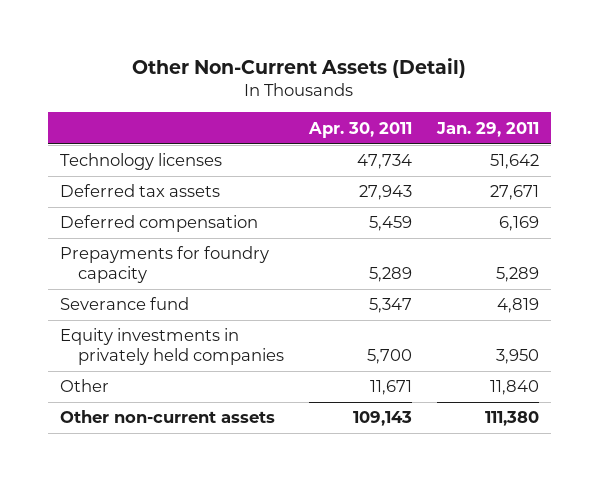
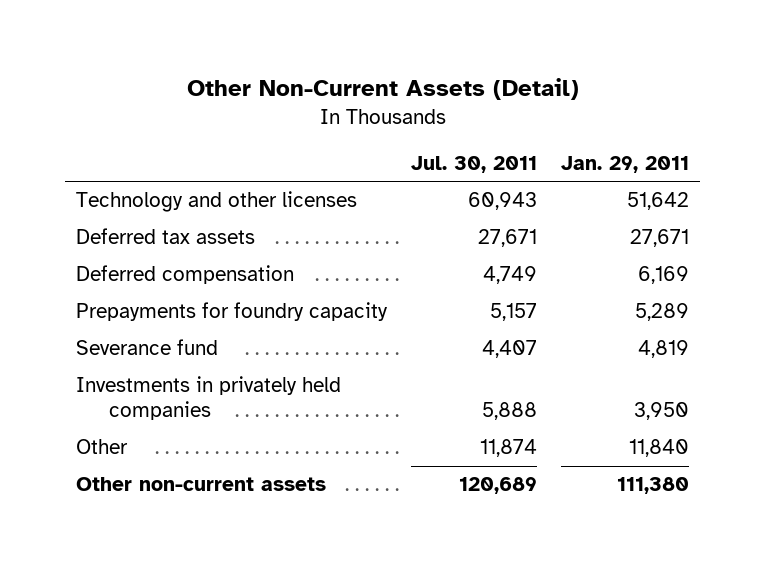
[307,121,412,138] Apr. 30, 2011 -> none
none -> [411,155,538,173] Jul. 30, 2011
[60,153,223,171] Technology licenses -> [76,191,358,213] Technology and other licenses
[60,328,285,366] Equity investments in privately held companies -> [76,376,342,421] Investments in privately held companies

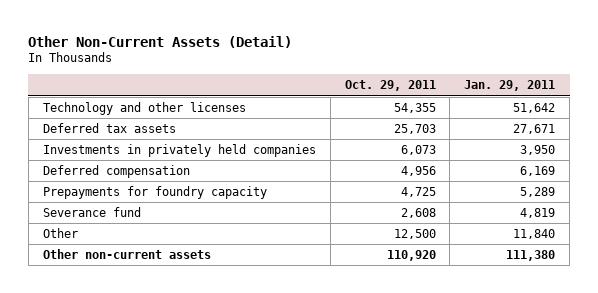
[411,155,538,173] Jul. 30, 2011 -> none
none -> [344,80,436,92] Oct. 29, 2011
[76,376,342,421] Investments in privately held companies -> [42,143,316,157] Investments in privately held companies

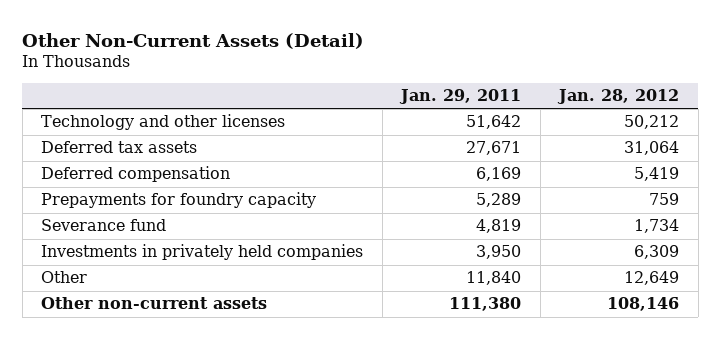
[344,80,436,92] Oct. 29, 2011 -> none
none -> [557,89,680,105] Jan. 28, 2012
[42,143,316,157] Investments in privately held companies -> [41,244,364,261] Investments in privately held companies

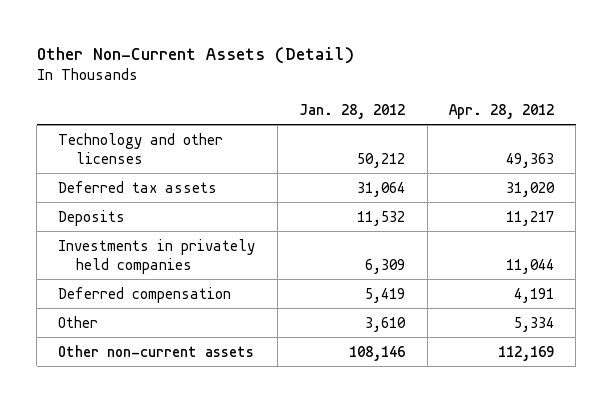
[399,89,522,105] Jan. 29, 2011 -> none
none -> [449,103,555,119] Apr. 28, 2012
[41,192,317,209] Prepayments for foundry capacity -> none
[41,219,167,232] Severance fund -> none
none -> [58,209,126,226] Deposits
[41,166,231,183] Deferred compensation -> [58,286,232,303] Deferred compensation
[624,271,680,286] 12,649 -> [365,316,407,332] 3,610

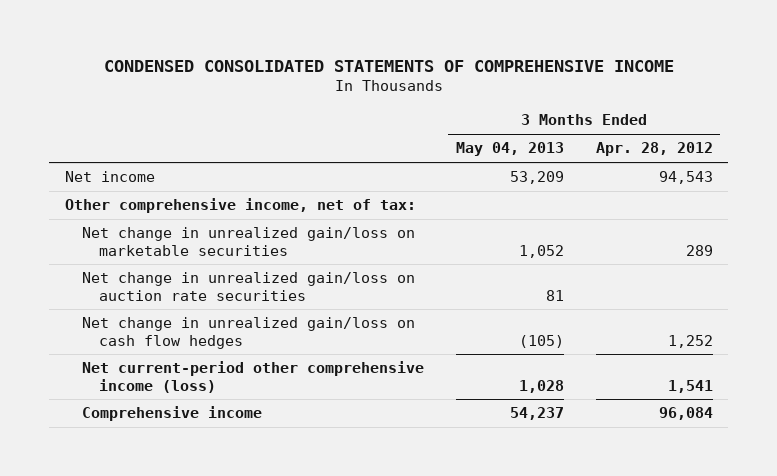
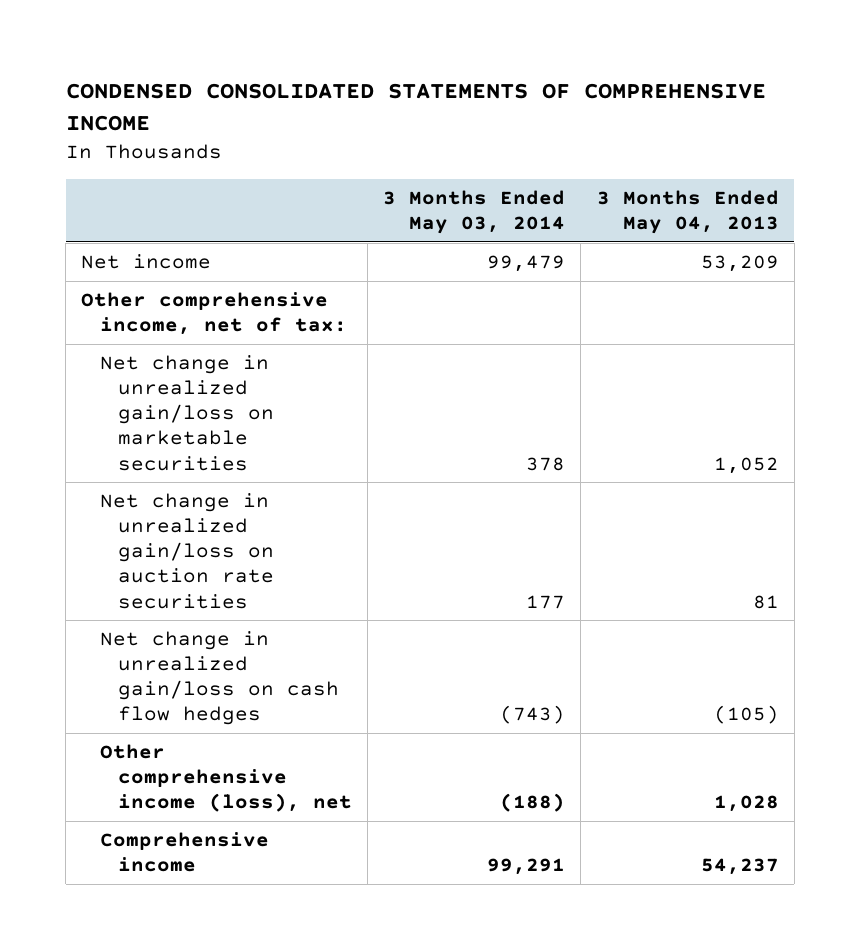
[595,142,713,157] Apr. 28, 2012 -> none
none -> [383,189,566,235] 3 Months Ended May 03, 2014
[81,361,424,393] Net current-period other comprehensive income (loss) -> [99,744,353,813] Other comprehensive income (loss), net

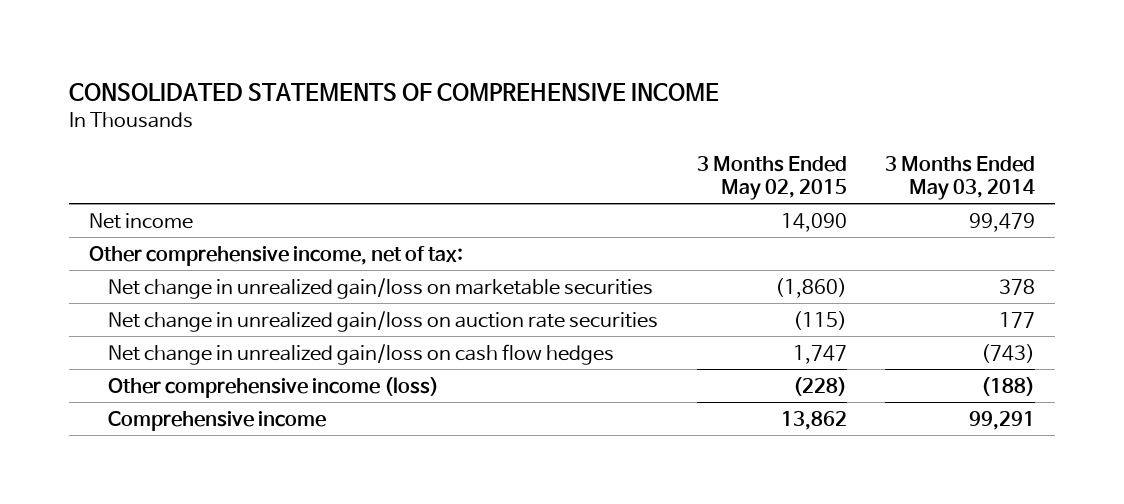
[65,82,766,132] CONDENSED CONSOLIDATED STATEMENTS OF COMPREHENSIVE INCOME -> [69,83,720,103] CONSOLIDATED STATEMENTS OF COMPREHENSIVE INCOME
[596,189,779,235] 3 Months Ended May 04, 2013 -> none
none -> [696,155,847,200] 3 Months Ended May 02, 2015
[99,744,353,813] Other comprehensive income (loss), net -> [107,376,439,398] Other comprehensive income (loss)

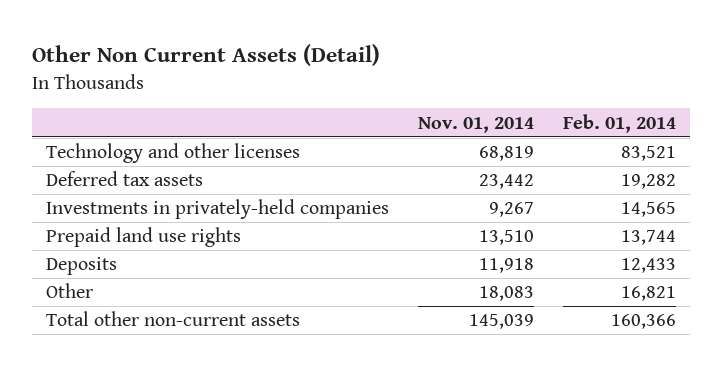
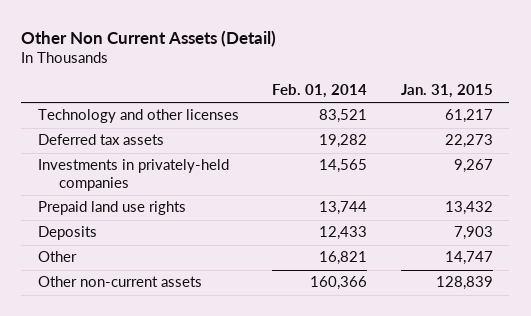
[417,116,534,133] Nov. 01, 2014 -> none
none -> [400,84,493,99] Jan. 31, 2015
[46,311,301,327] Total other non-current assets -> [37,276,202,288] Other non-current assets

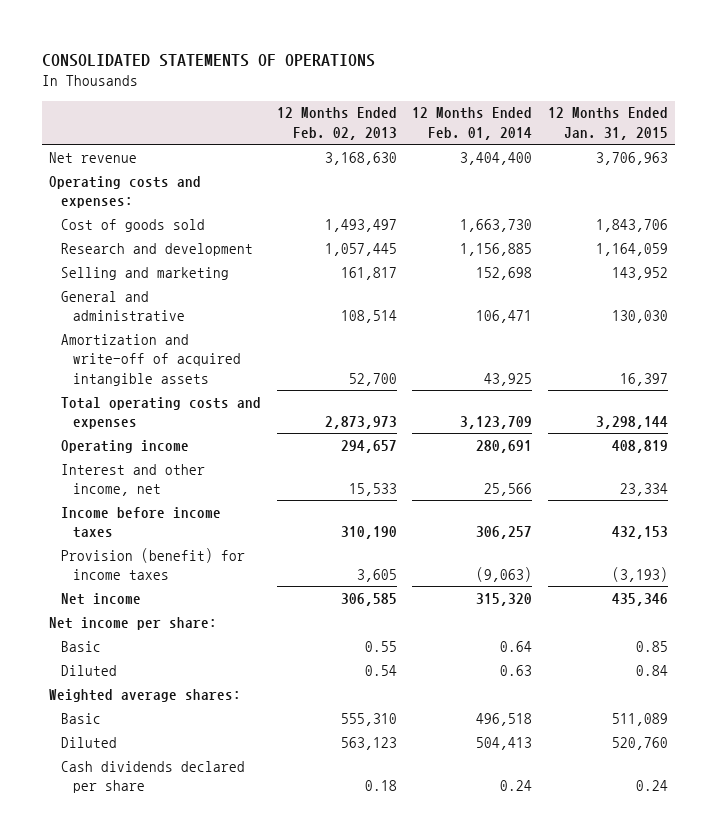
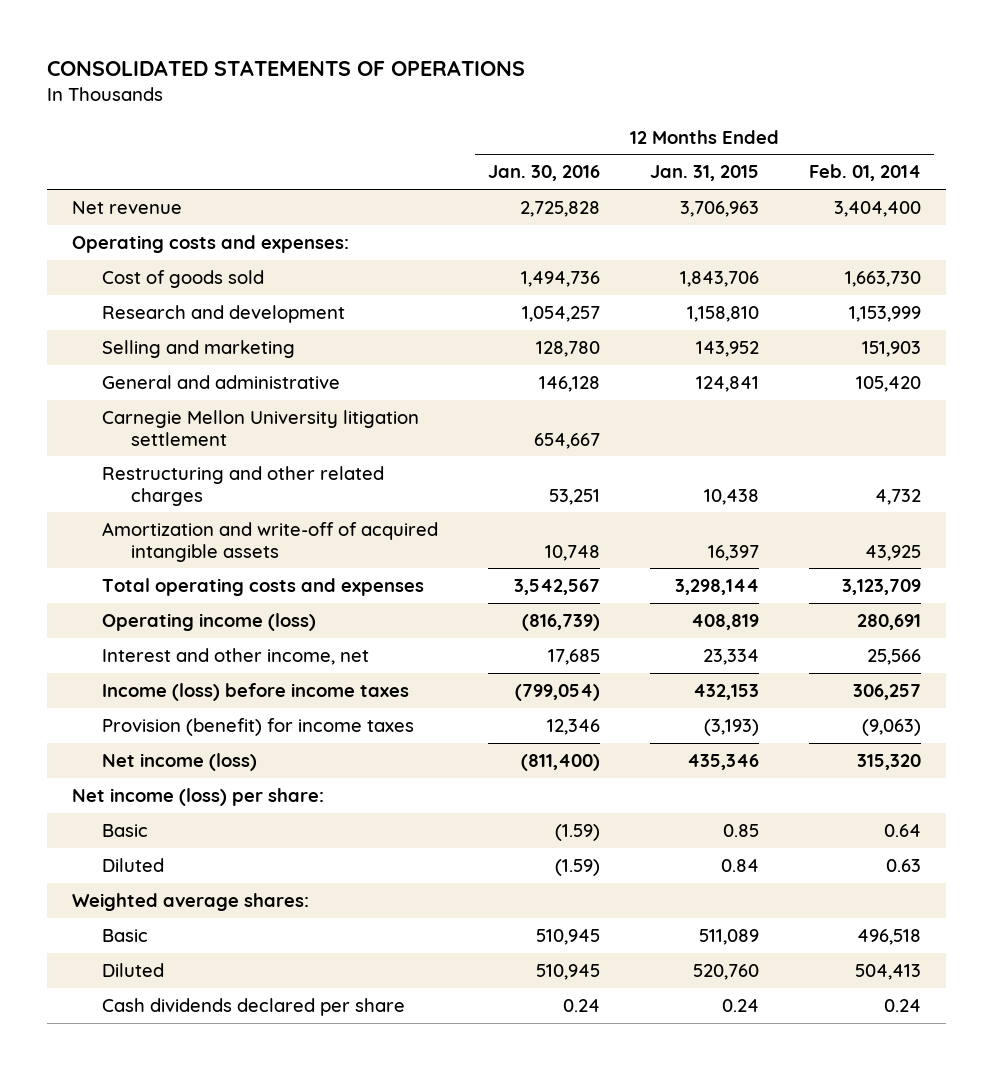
[276,107,397,140] 12 Months Ended Feb. 02, 2013 -> none
none -> [487,165,600,182] Jan. 30, 2016
[460,242,533,256] 1,156,885 -> [849,305,922,322] 1,153,999
[595,242,668,256] 1,164,059 -> [687,305,760,322] 1,158,810
[476,266,533,280] 152,698 -> [862,340,922,357] 151,903
[476,310,533,324] 106,471 -> [856,375,922,392] 105,420
[611,310,668,324] 130,030 -> [696,375,760,392] 124,841
none -> [101,409,419,446] Carnegie Mellon University litigation settlement
none -> [101,465,384,506] Restructuring and other related charges
[61,439,190,453] Operating income -> [101,612,316,631] Operating income (loss)
[61,506,222,539] Income before income taxes -> [101,682,409,701] Income (loss) before income taxes
[61,592,142,605] Net income -> [101,752,257,771] Net income (loss)
[49,616,218,630] Net income per share: -> [72,787,325,806] Net income (loss) per share:

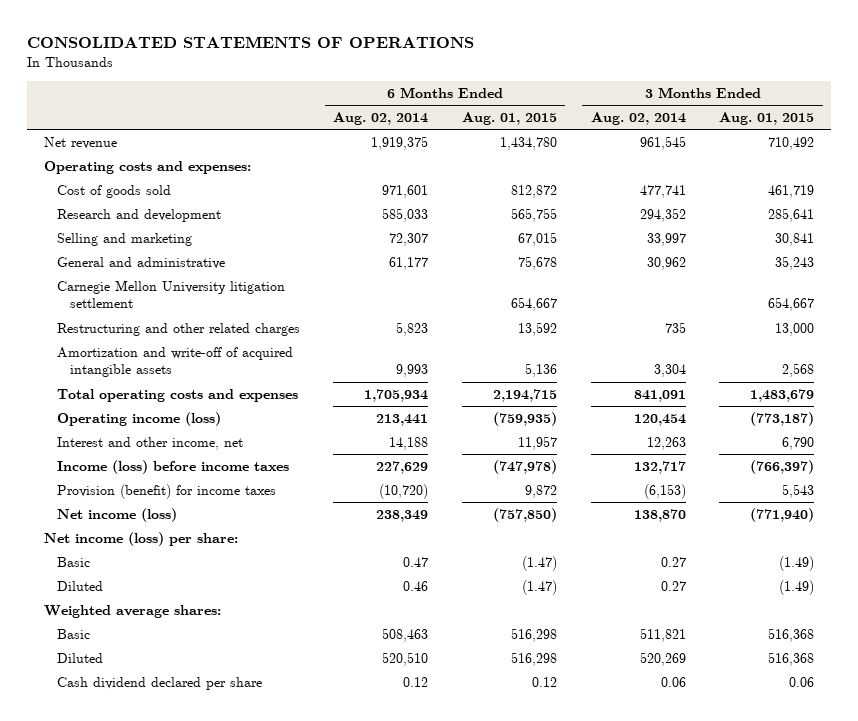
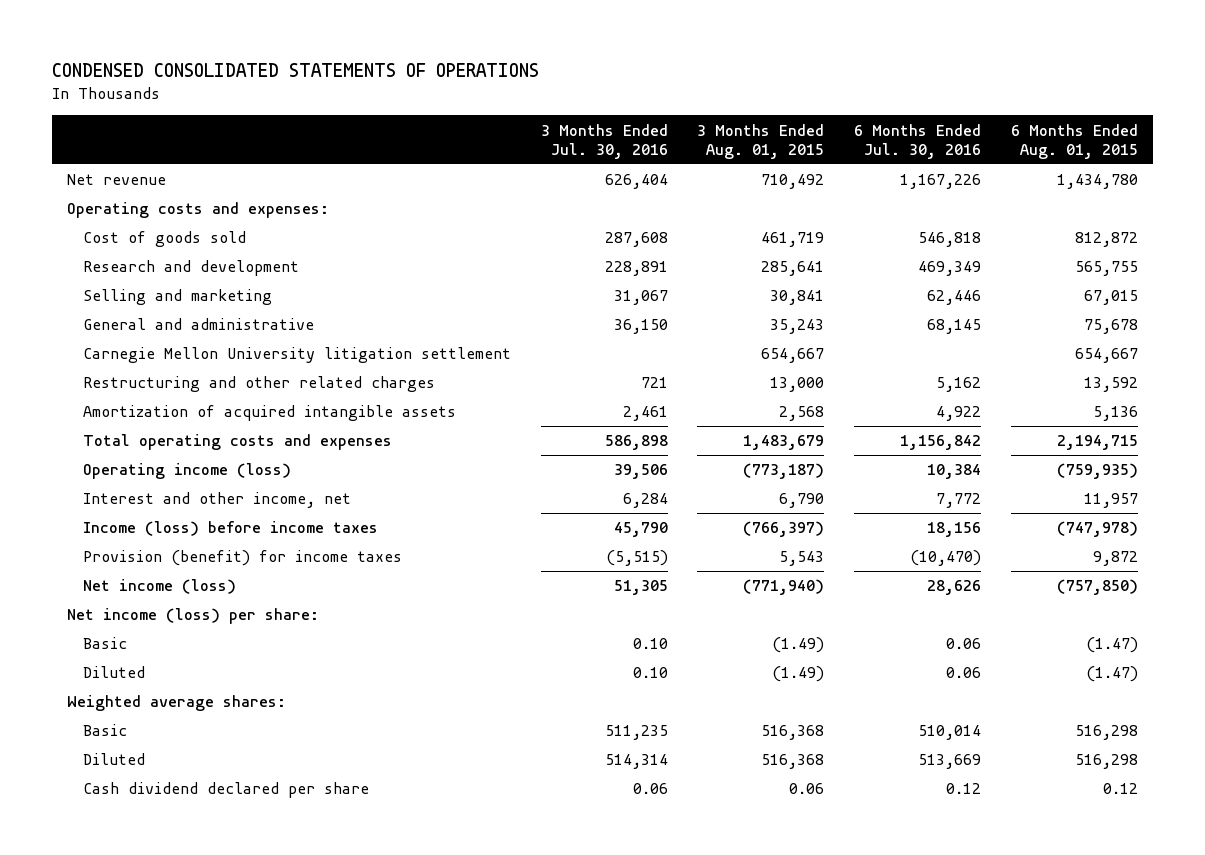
[26,36,474,49] CONSOLIDATED STATEMENTS OF OPERATIONS -> [52,63,540,78] CONDENSED CONSOLIDATED STATEMENTS OF OPERATIONS
[333,112,429,126] Aug. 02, 2014 -> none
[590,112,686,126] Aug. 02, 2014 -> none
none -> [540,123,668,159] 3 Months Ended Jul. 30, 2016
none -> [854,123,982,159] 6 Months Ended Jul. 30, 2016
[56,346,293,378] Amortization and write-off of acquired intangible assets -> [83,405,457,422] Amortization of acquired intangible assets

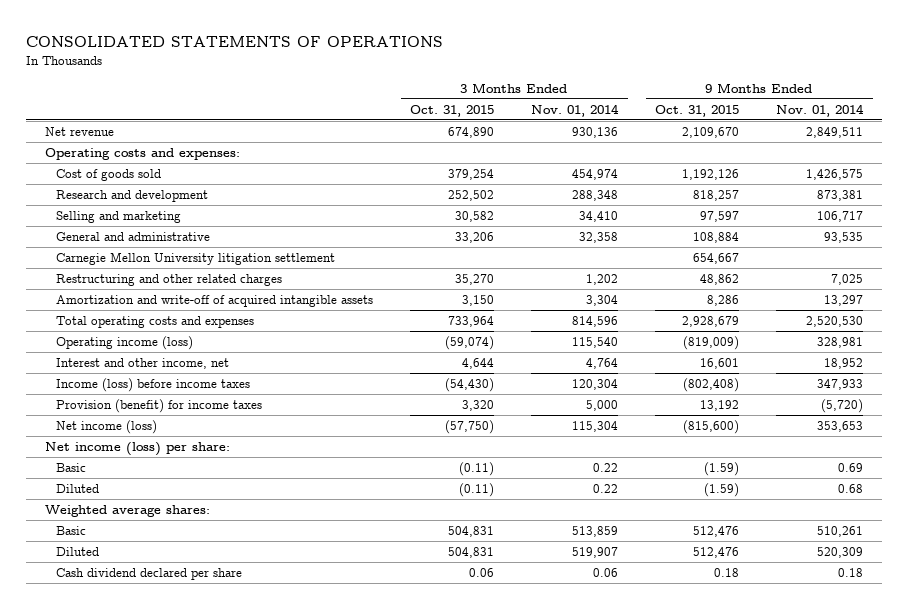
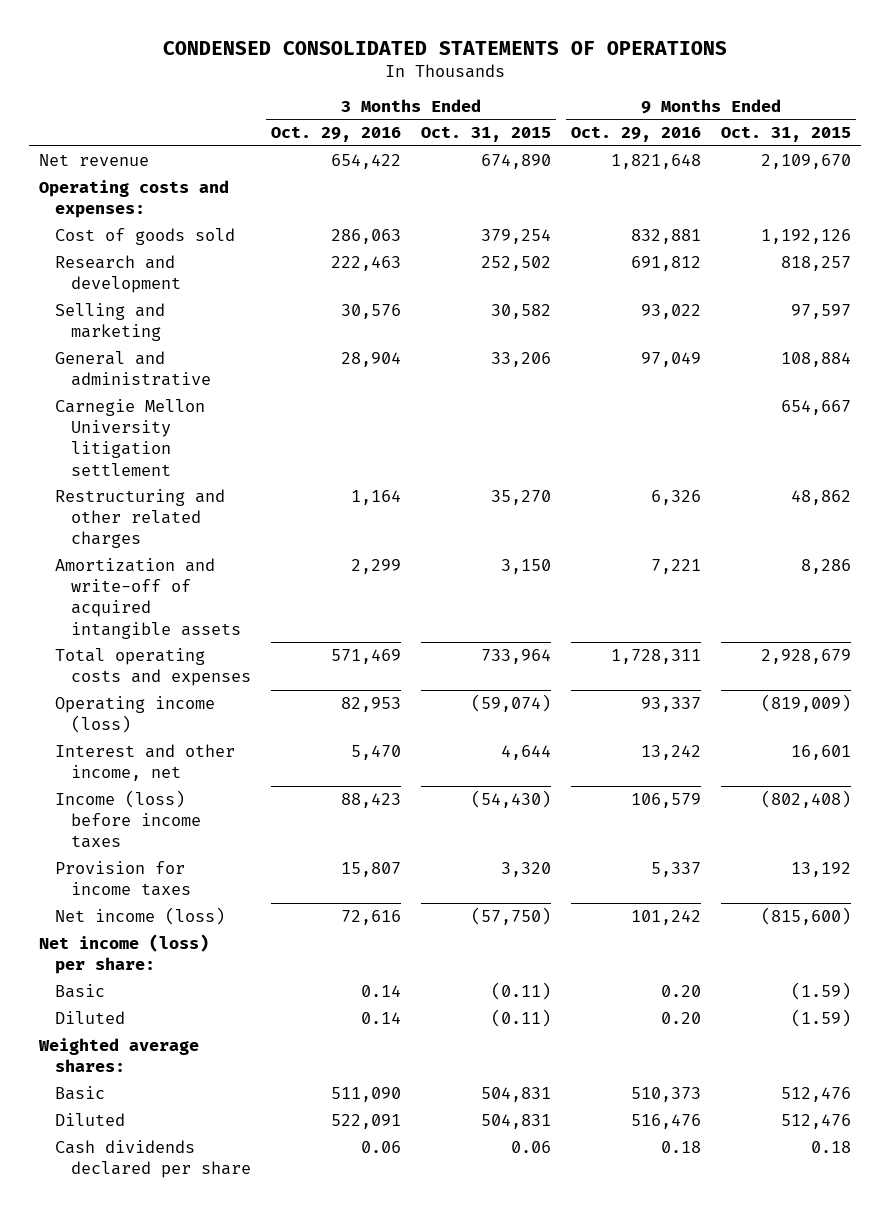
[26,35,444,47] CONSOLIDATED STATEMENTS OF OPERATIONS -> [163,40,728,55] CONDENSED CONSOLIDATED STATEMENTS OF OPERATIONS
[531,103,620,117] Nov. 01, 2014 -> none
[776,103,865,117] Nov. 01, 2014 -> none
none -> [271,126,402,143] Oct. 29, 2016
none -> [571,126,702,143] Oct. 29, 2016
[56,398,263,413] Provision (benefit) for income taxes -> [55,860,192,897] Provision for income taxes
[56,567,243,580] Cash dividend declared per share -> [55,1139,252,1179] Cash dividends declared per share

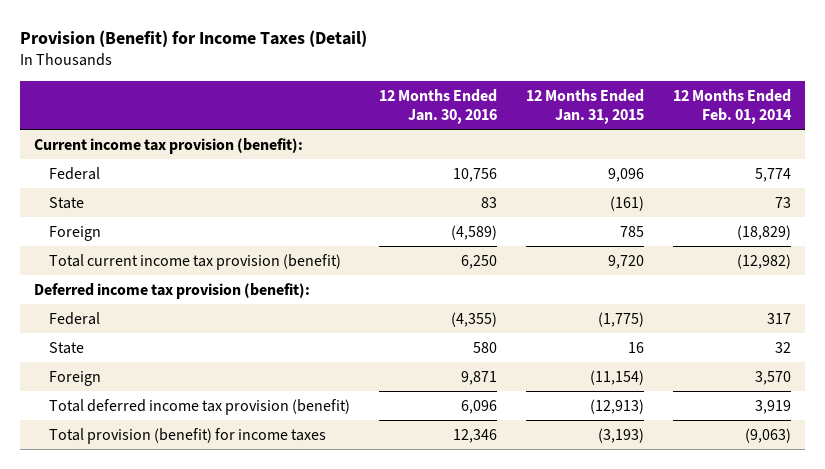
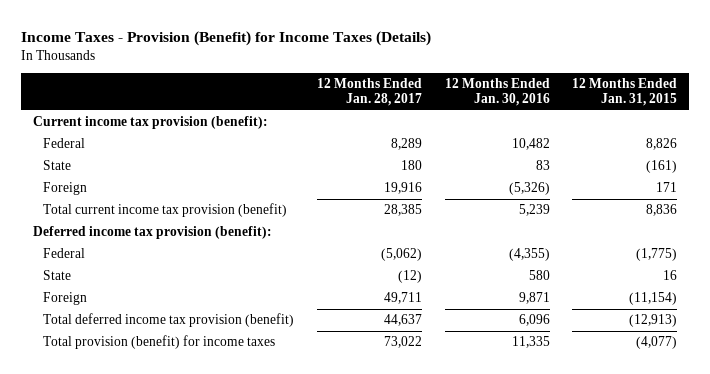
[19,30,367,48] Provision (Benefit) for Income Taxes (Detail) -> [21,30,432,46] Income Taxes - Provision (Benefit) for Income Taxes (Details)
[672,89,792,124] 12 Months Ended Feb. 01, 2014 -> none
none -> [316,78,422,107] 12 Months Ended Jan. 28, 2017
[453,167,498,182] 10,756 -> [511,138,550,151] 10,482
[607,167,644,182] 9,096 -> [646,138,678,151] 8,826
[451,224,498,240] (4,589) -> [508,182,550,196] (5,326)
[619,225,644,237] 785 -> [656,182,678,193] 171
[461,254,498,269] 6,250 -> [518,204,550,217] 5,239
[607,254,644,269] 9,720 -> [646,204,678,217] 8,836
[453,428,498,443] 12,346 -> [511,336,550,349] 11,335
[597,427,644,443] (3,193) -> [636,336,678,350] (4,077)

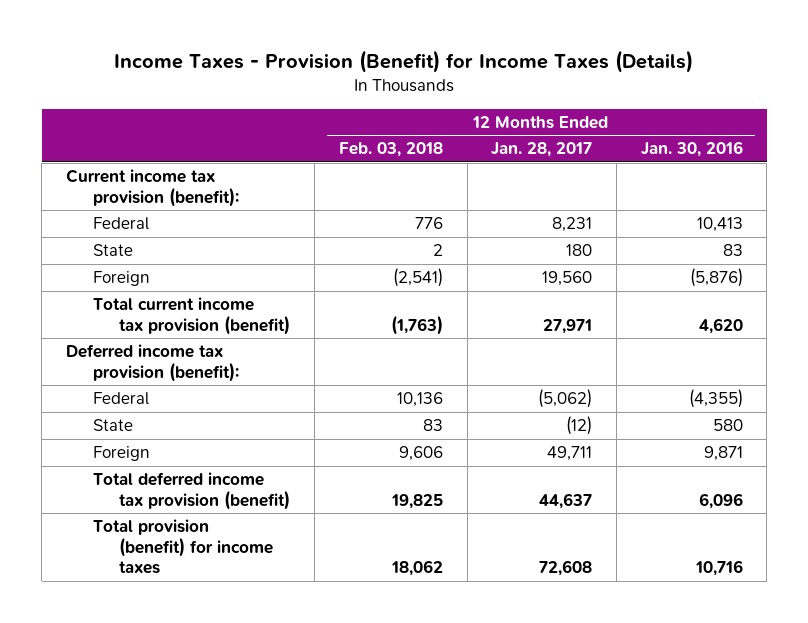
[572,78,678,107] 12 Months Ended Jan. 31, 2015 -> none
none -> [338,142,443,158] Feb. 03, 2018
[390,138,422,151] 8,289 -> [552,217,593,233] 8,231
[511,138,550,151] 10,482 -> [696,217,743,233] 10,413
[383,182,422,195] 19,916 -> [542,271,593,287] 19,560
[508,182,550,196] (5,326) -> [689,268,743,288] (5,876)
[383,204,422,217] 28,385 -> [543,318,593,334] 27,971
[518,204,550,217] 5,239 -> [698,317,743,334] 4,620
[383,336,422,349] 73,022 -> [539,560,593,577] 72,608
[511,336,550,349] 11,335 -> [694,560,743,577] 10,716

